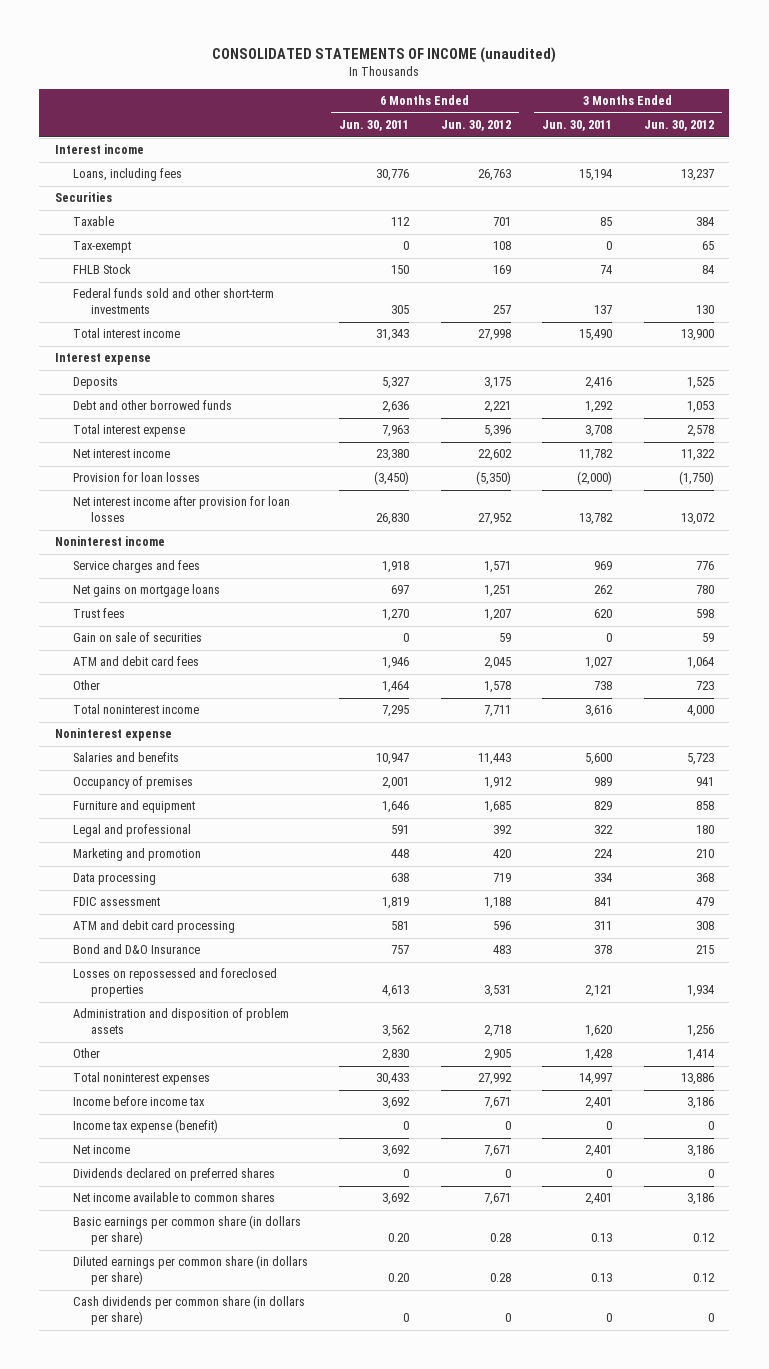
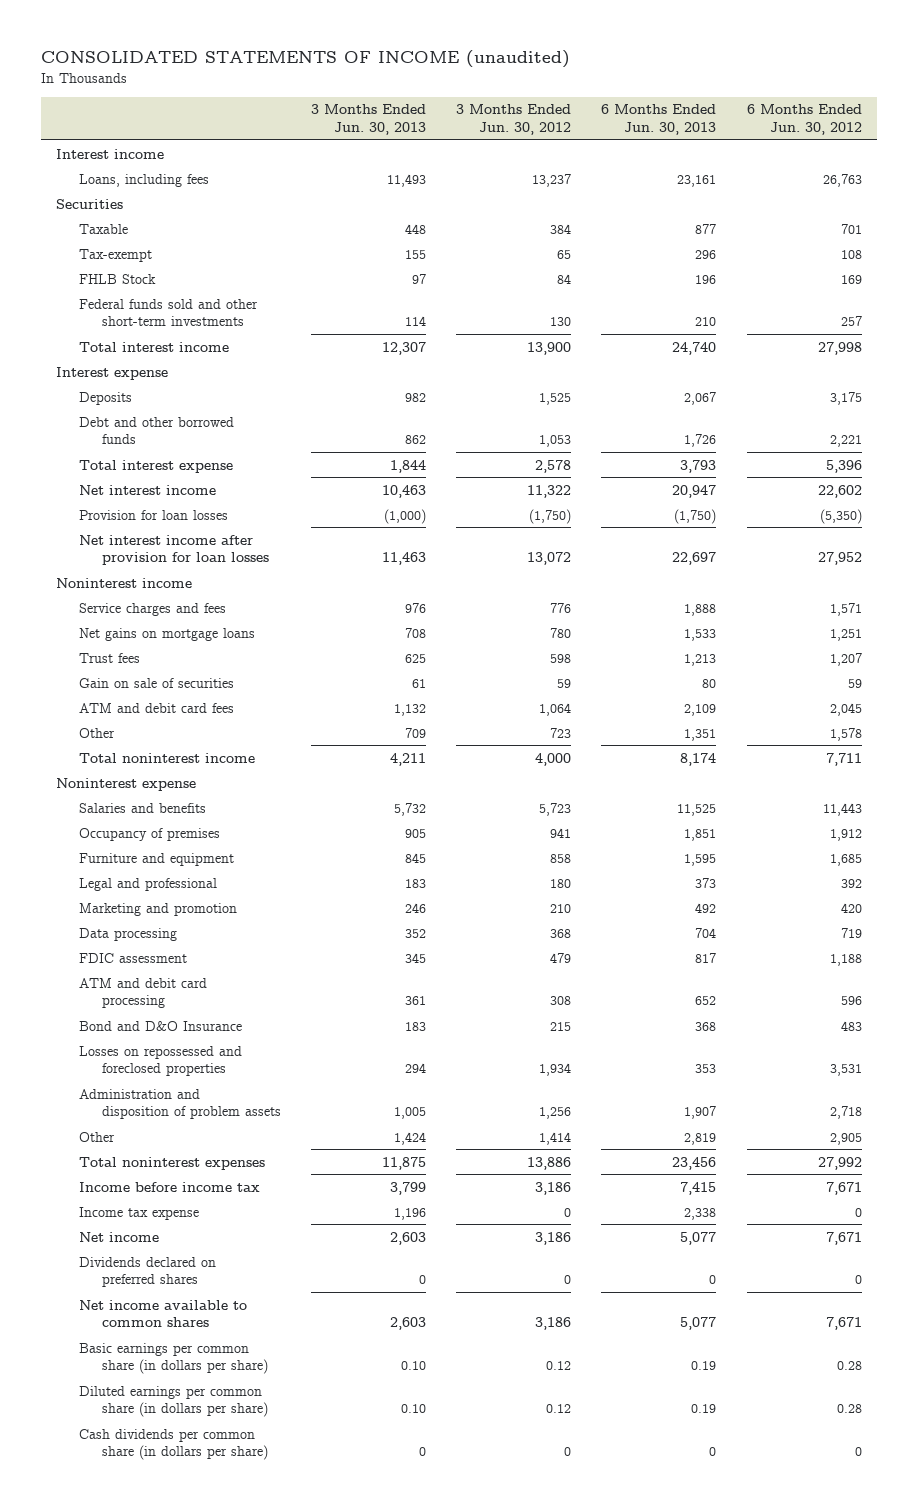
[339,120,410,132] Jun. 30, 2011 -> none
[542,120,613,132] Jun. 30, 2011 -> none
none -> [310,104,426,136] 3 Months Ended Jun. 30, 2013
none -> [601,104,717,136] 6 Months Ended Jun. 30, 2013
[72,1119,218,1134] Income tax expense (benefit) -> [79,1206,200,1220] Income tax expense

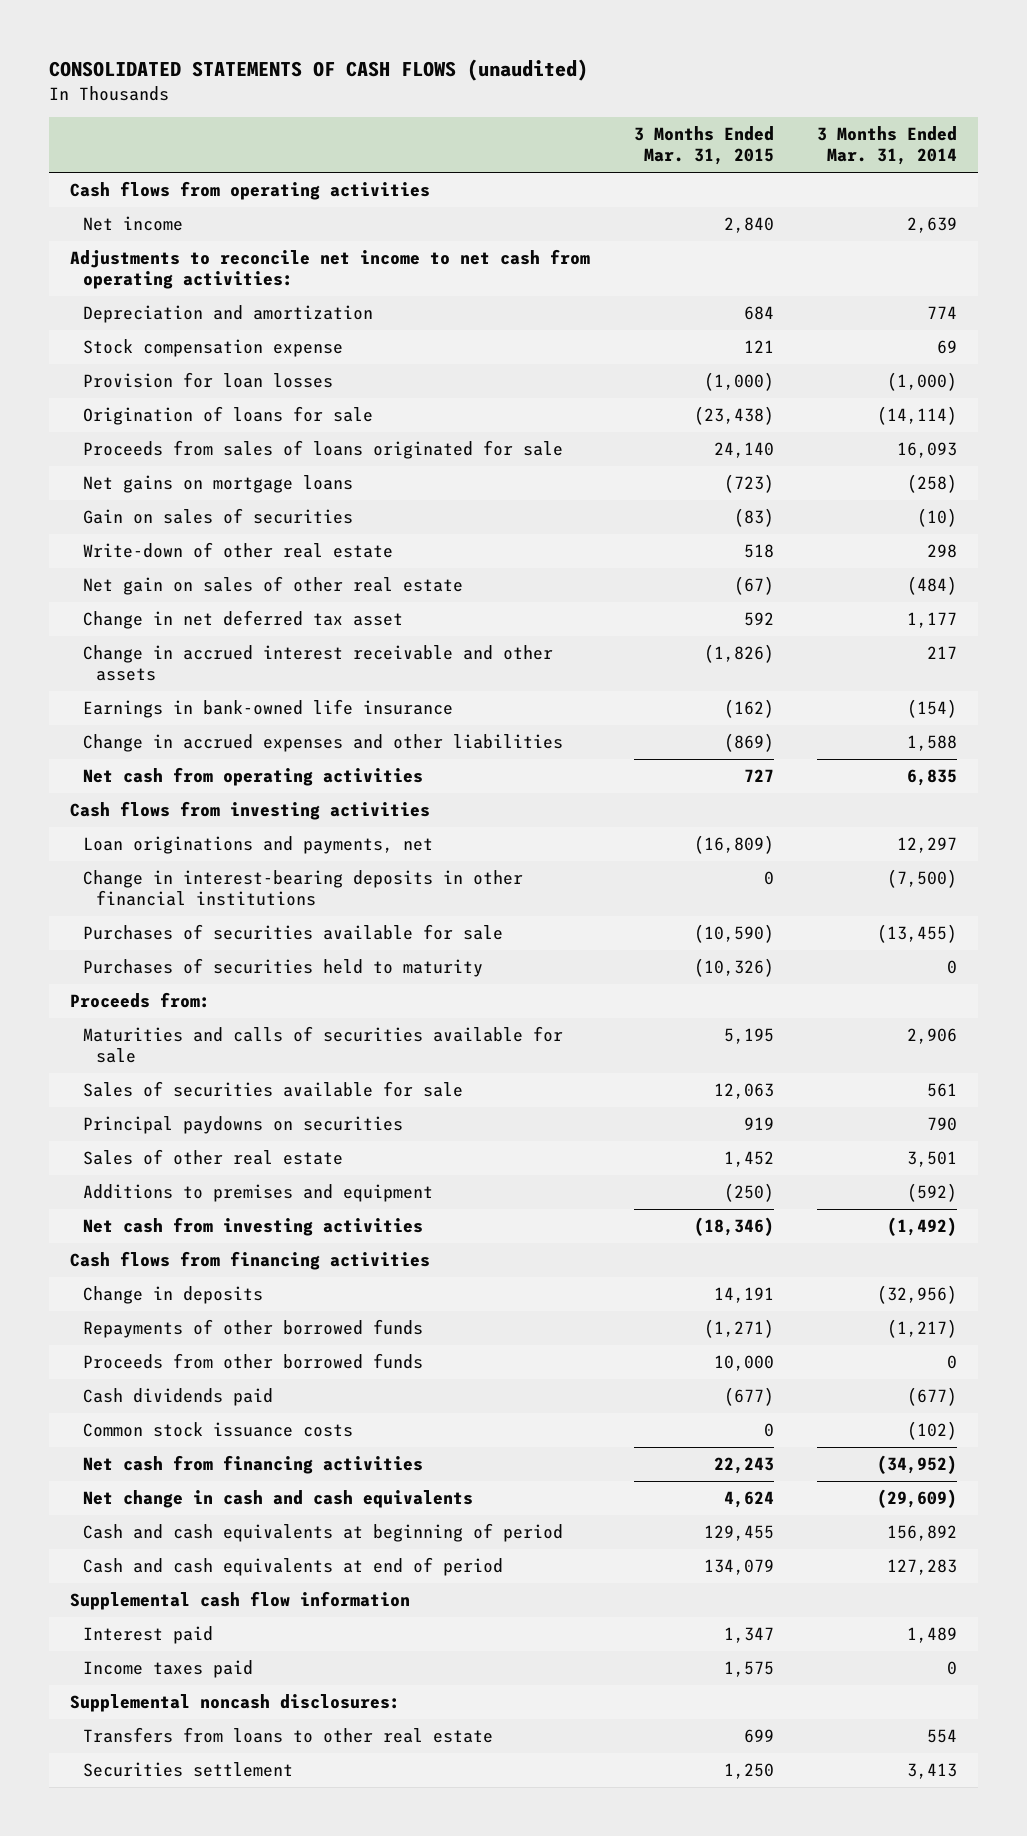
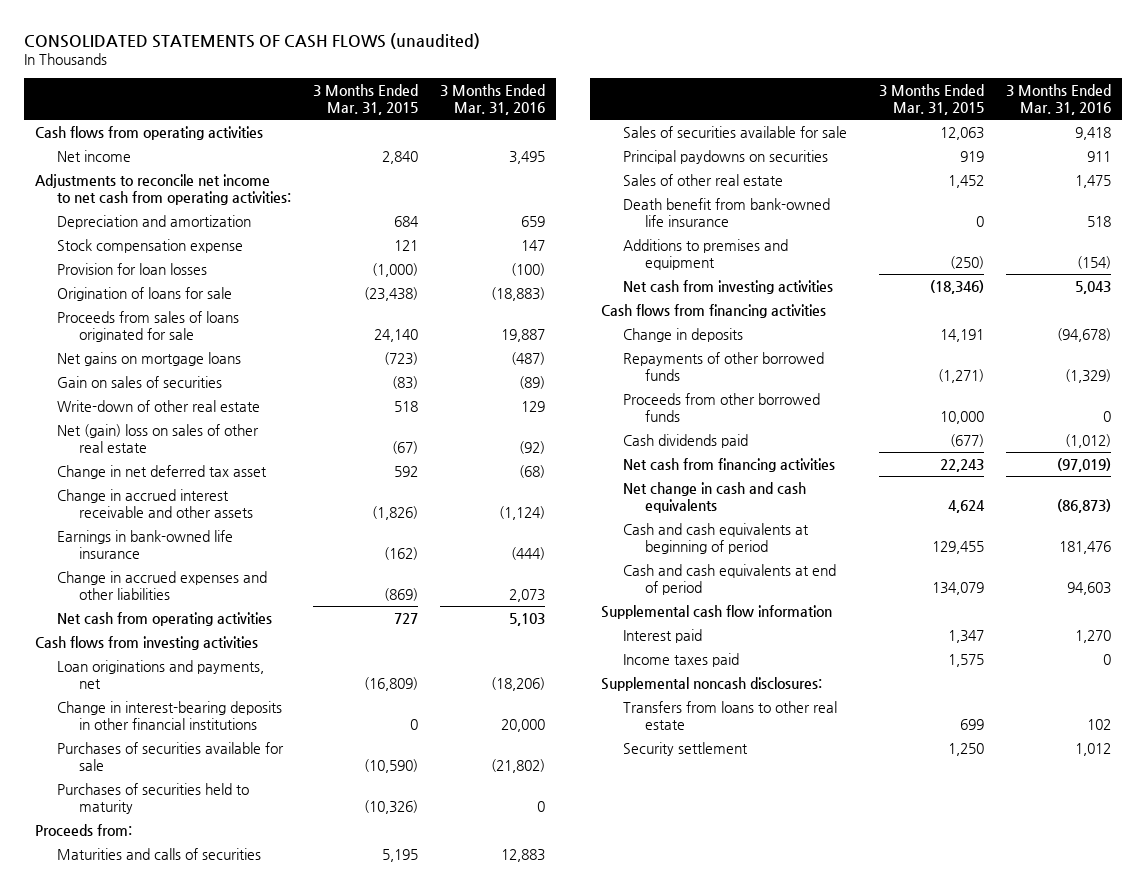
[816,126,957,166] 3 Months Ended Mar. 31, 2014 -> none
none -> [439,83,545,116] 3 Months Ended Mar. 31, 2016
[83,576,464,596] Net gain on sales of other real estate -> [56,423,259,454] Net (gain) loss on sales of other real estate
[83,1026,564,1064] Maturities and calls of securities available for sale -> [56,847,261,860] Maturities and calls of securities
none -> [623,197,831,228] Death benefit from bank-owned life insurance
[83,1422,354,1438] Common stock issuance costs -> none
[83,1762,294,1778] Securities settlement -> [623,741,749,756] Security settlement

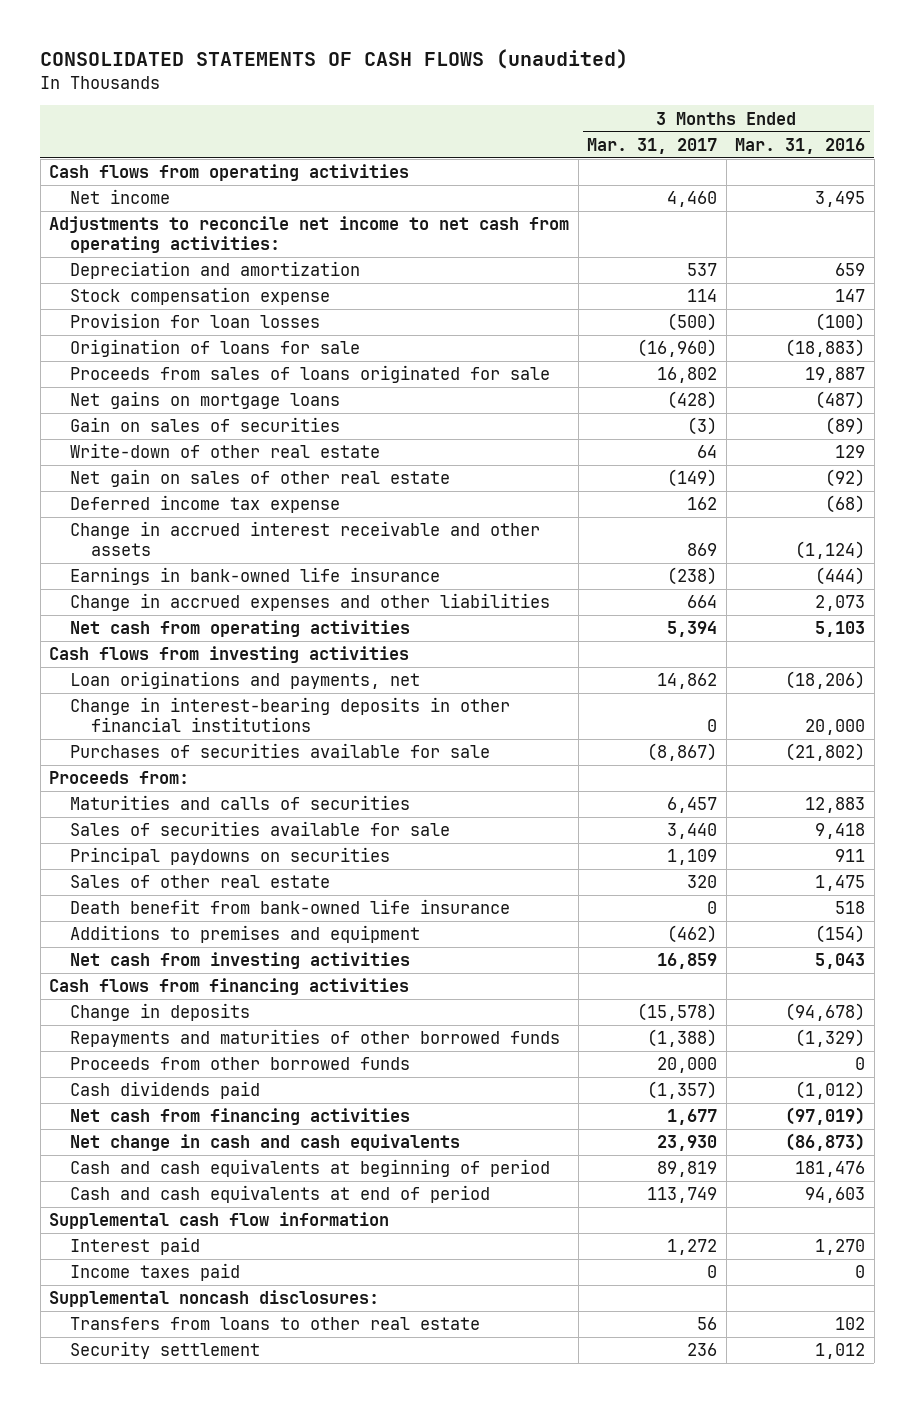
[312,83,418,116] 3 Months Ended Mar. 31, 2015 -> none
none -> [587,137,718,154] Mar. 31, 2017
[56,464,267,479] Change in net deferred tax asset -> none
[56,423,259,454] Net (gain) loss on sales of other real estate -> [70,469,451,488] Net gain on sales of other real estate
none -> [70,495,341,514] Deferred income tax expense
[56,782,249,815] Purchases of securities held to maturity -> none
[623,351,825,382] Repayments of other borrowed funds -> [70,1029,561,1048] Repayments and maturities of other borrowed funds

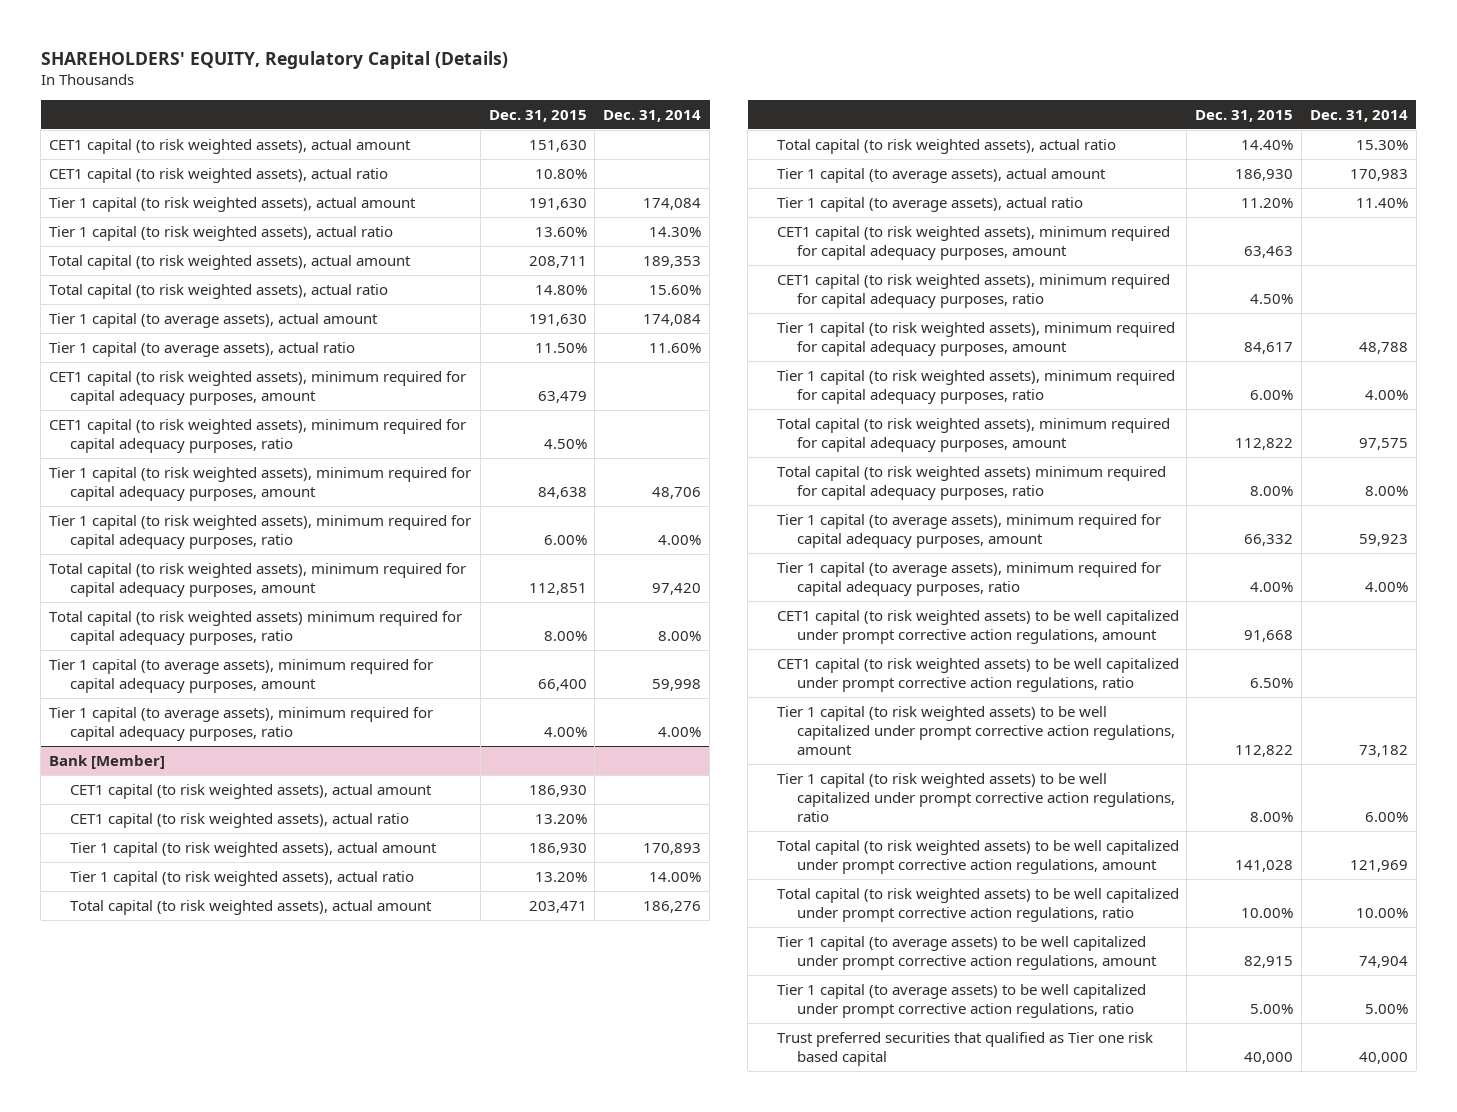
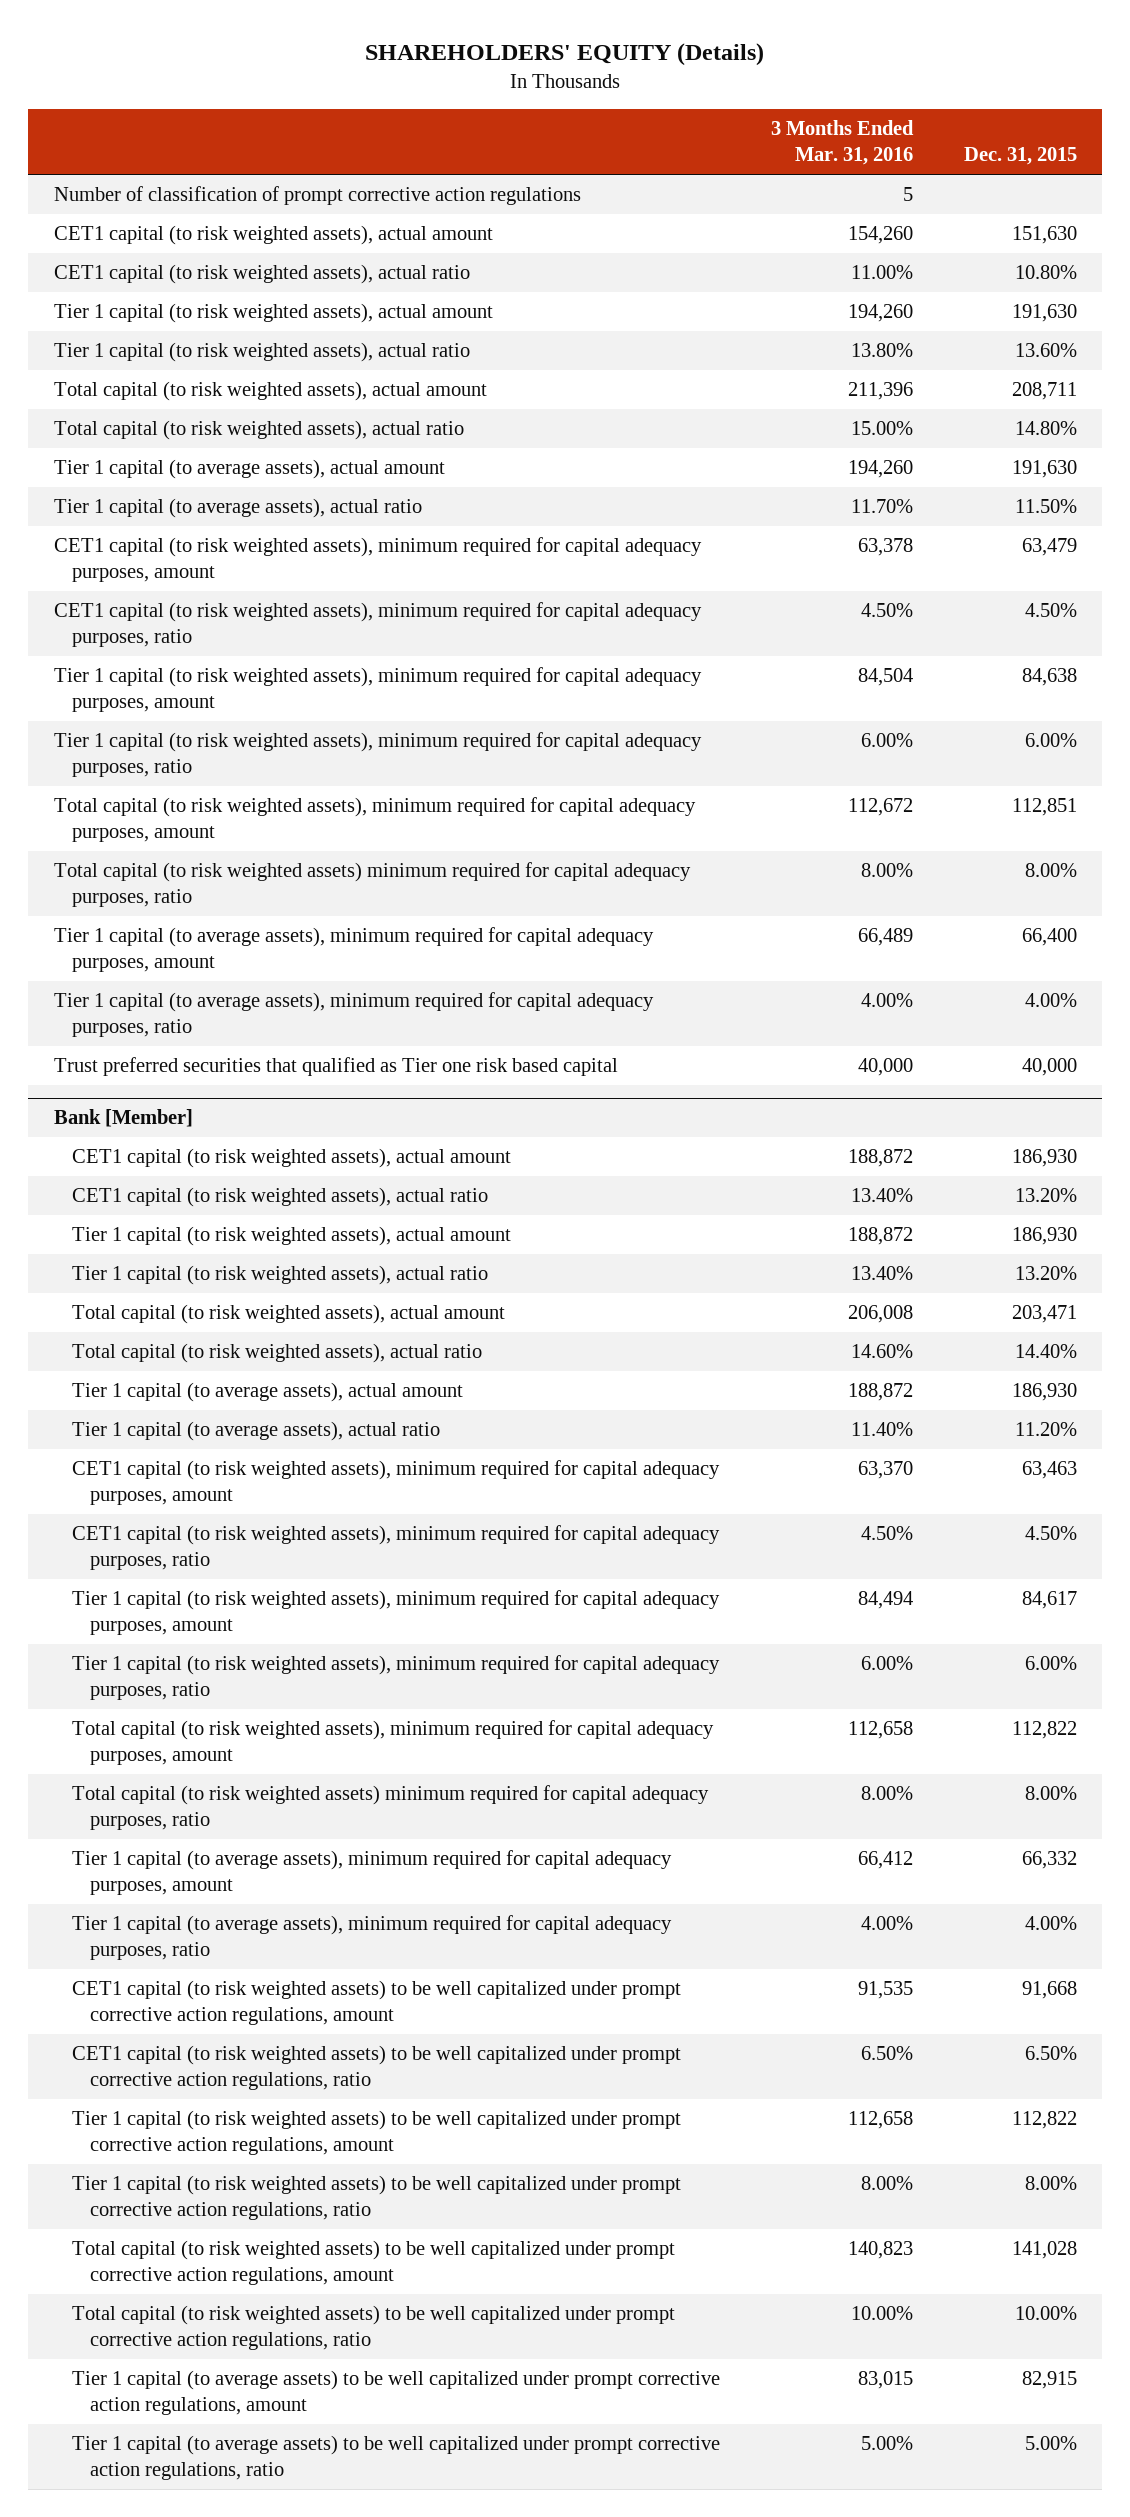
[40,50,508,69] SHAREHOLDERS' EQUITY, Regulatory Capital (Details) -> [365,43,765,67] SHAREHOLDERS' EQUITY (Details)
[603,109,702,122] Dec. 31, 2014 -> none
none -> [770,120,914,166] 3 Months Ended Mar. 31, 2016
none -> [53,186,581,206] Number of classification of prompt corrective action regulations
none -> [53,1057,618,1077] Trust preferred securities that qualified as Tier one risk based capital
[776,1031,1153,1066] Trust preferred securities that qualified as Tier one risk based capital -> none

